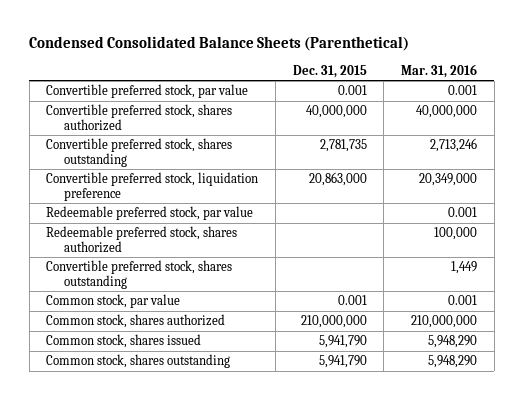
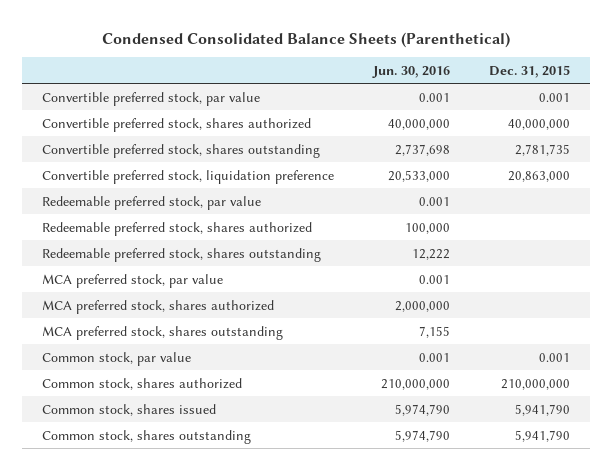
[401,63,478,78] Mar. 31, 2016 -> none
none -> [371,65,450,78] Jun. 30, 2016
[46,260,233,289] Convertible preferred stock, shares outstanding -> [41,247,321,262] Redeemable preferred stock, shares outstanding
none -> [41,273,223,288] MCA preferred stock, par value
none -> [41,299,274,314] MCA preferred stock, shares authorized
none -> [41,325,283,340] MCA preferred stock, shares outstanding

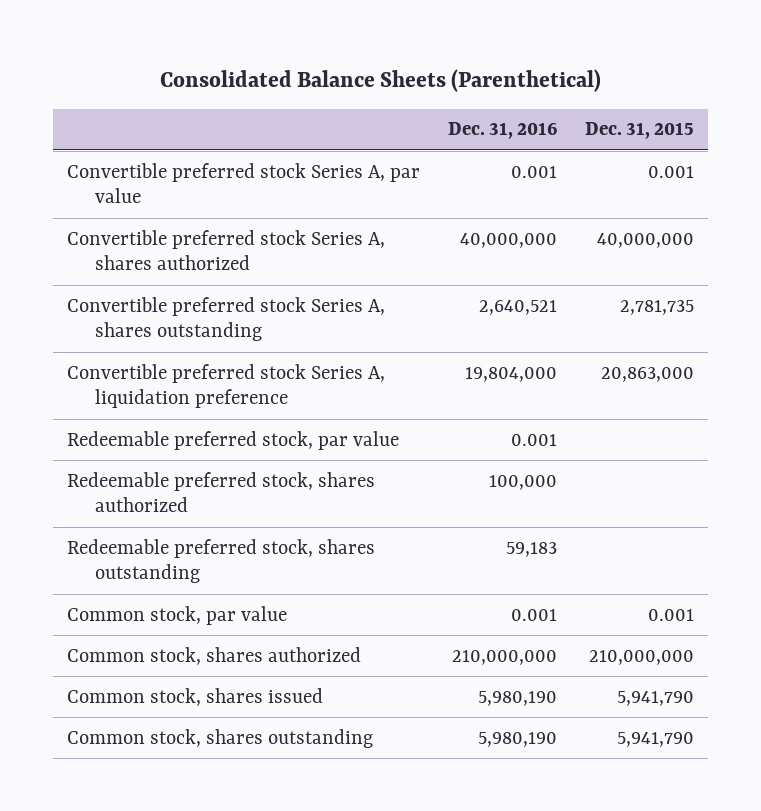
[101,31,510,48] Condensed Consolidated Balance Sheets (Parenthetical) -> [159,68,601,92] Consolidated Balance Sheets (Parenthetical)
[371,65,450,78] Jun. 30, 2016 -> none
none -> [448,122,558,140] Dec. 31, 2016
[41,91,260,106] Convertible preferred stock, par value -> [67,162,421,204] Convertible preferred stock Series A, par value
[41,117,311,132] Convertible preferred stock, shares authorized -> [67,229,386,271] Convertible preferred stock Series A, shares authorized
[41,143,320,158] Convertible preferred stock, shares outstanding -> [67,296,386,342] Convertible preferred stock Series A, shares outstanding
[41,169,334,184] Convertible preferred stock, liquidation preference -> [67,363,386,409] Convertible preferred stock Series A, liquidation preference
[41,273,223,288] MCA preferred stock, par value -> none
[41,299,274,314] MCA preferred stock, shares authorized -> none
[41,325,283,340] MCA preferred stock, shares outstanding -> none

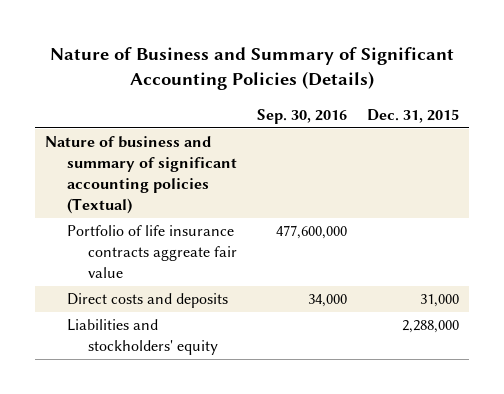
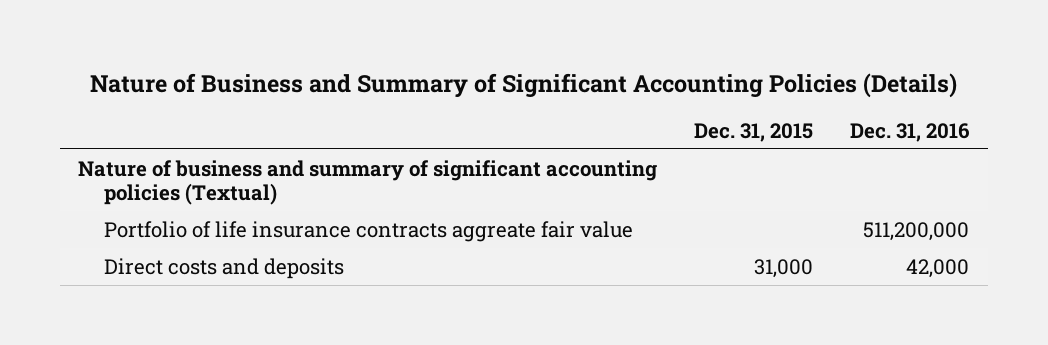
[257,108,348,124] Sep. 30, 2016 -> none
none -> [850,122,971,142] Dec. 31, 2016
[66,319,219,356] Liabilities and stockholders' equity -> none

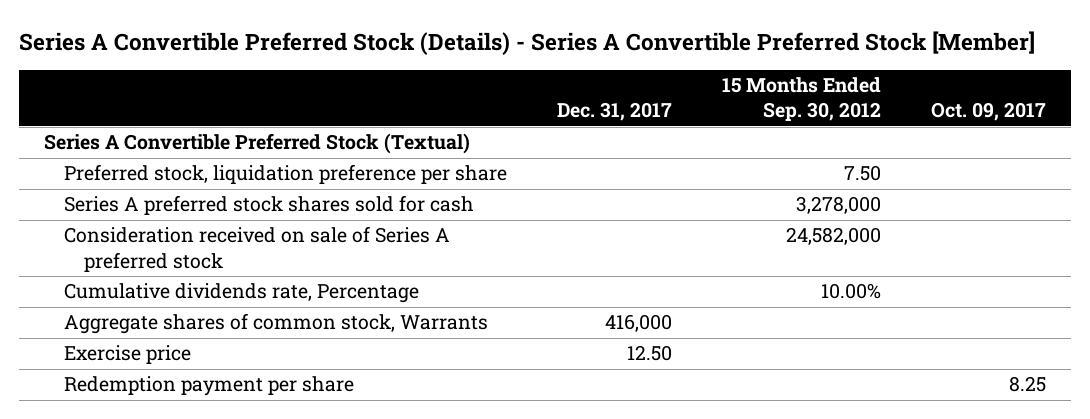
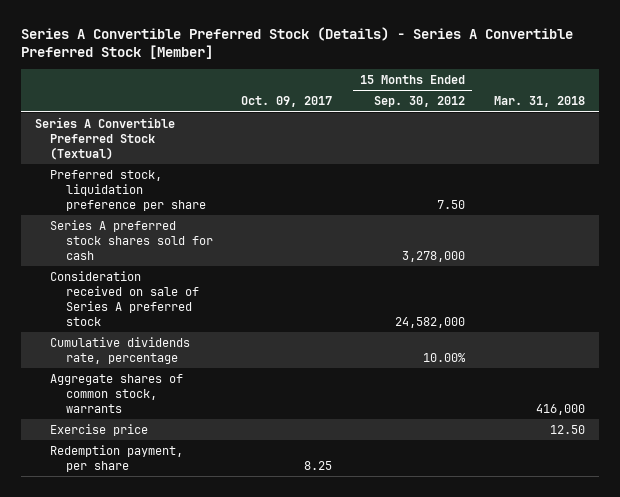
[557,102,673,122] Dec. 31, 2017 -> none
none -> [493,96,585,108] Mar. 31, 2018
[64,283,420,304] Cumulative dividends rate, Percentage -> [50,336,191,364] Cumulative dividends rate, percentage
[64,313,489,335] Aggregate shares of common stock, Warrants -> [50,373,184,413] Aggregate shares of common stock, warrants
[64,376,355,397] Redemption payment per share -> [50,444,184,472] Redemption payment, per share

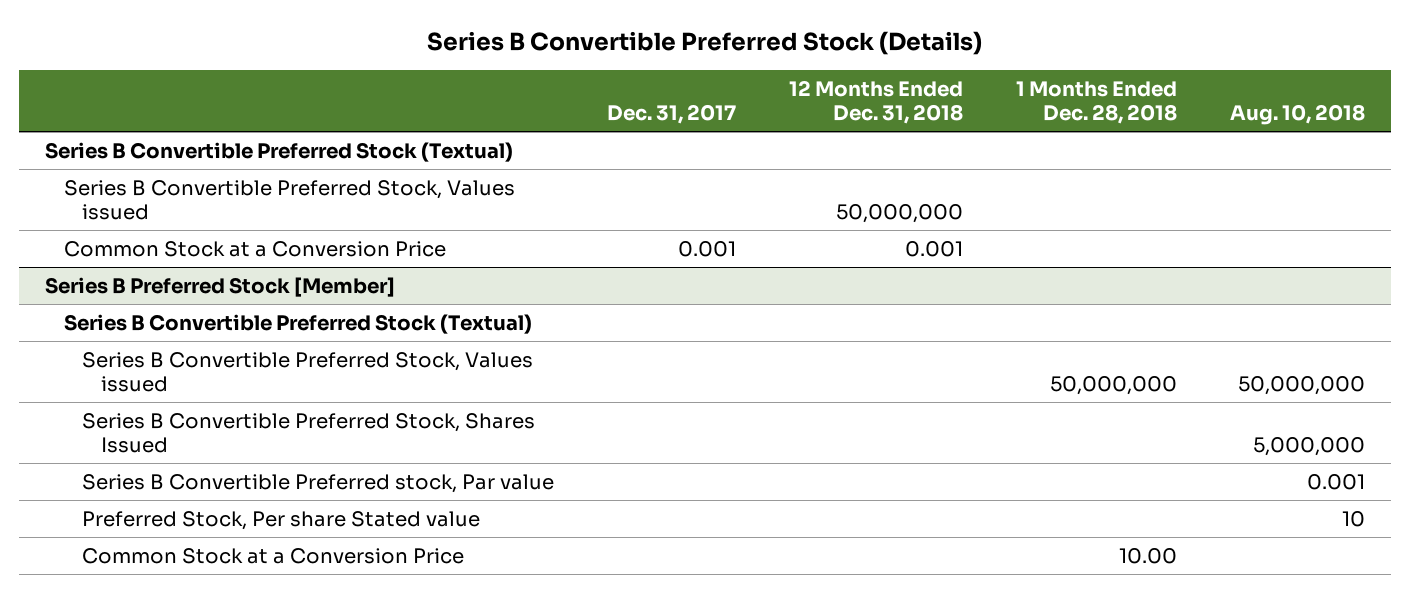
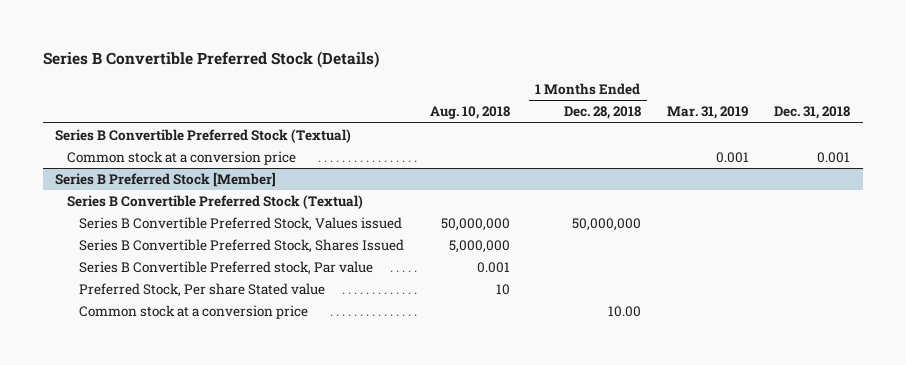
[607,104,737,125] Dec. 31, 2017 -> none
[789,80,964,125] 12 Months Ended Dec. 31, 2018 -> none
none -> [666,106,749,120] Mar. 31, 2019
none -> [774,106,851,120] Dec. 31, 2018
[63,179,515,220] Series B Convertible Preferred Stock, Values issued -> none
[63,240,446,257] Common Stock at a Conversion Price -> [67,151,297,166] Common stock at a conversion price
[82,547,465,564] Common Stock at a Conversion Price -> [79,305,309,320] Common stock at a conversion price

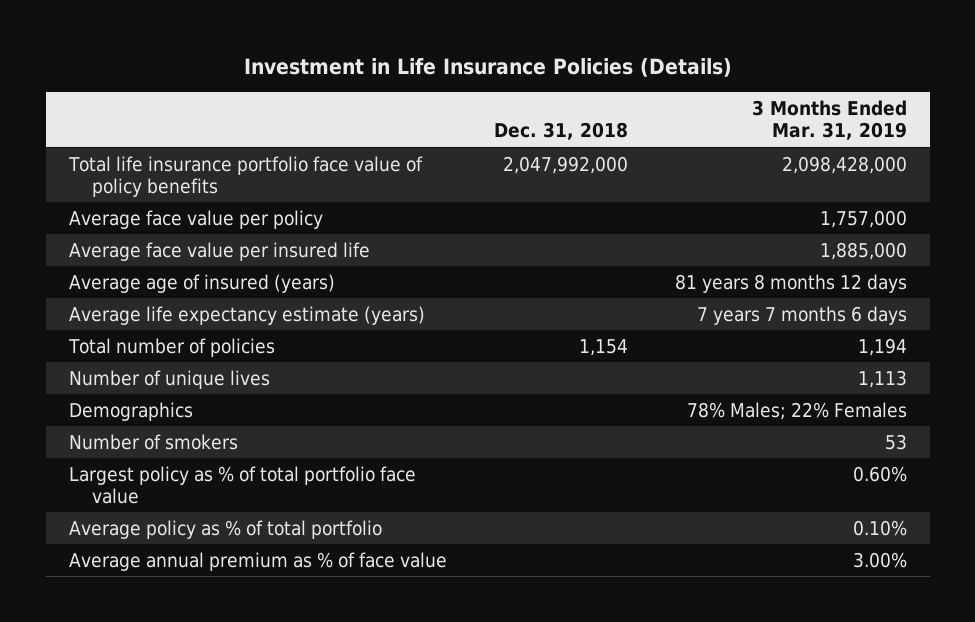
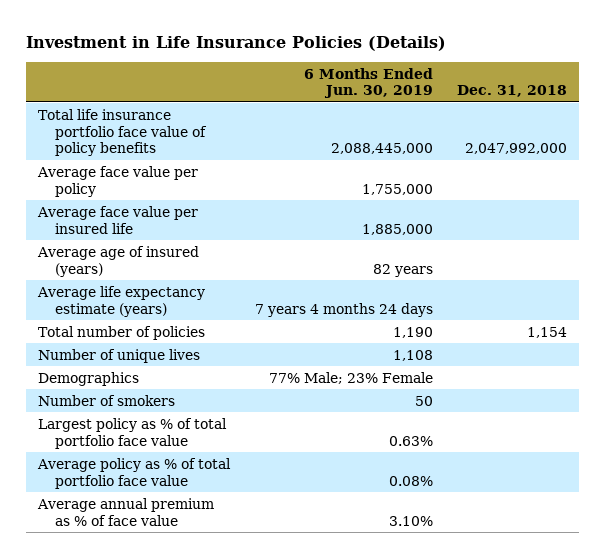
[751,100,907,141] 3 Months Ended Mar. 31, 2019 -> none
none -> [303,67,433,99] 6 Months Ended Jun. 30, 2019
[68,519,382,539] Average policy as % of total portfolio -> [37,457,232,489] Average policy as % of total portfolio face value

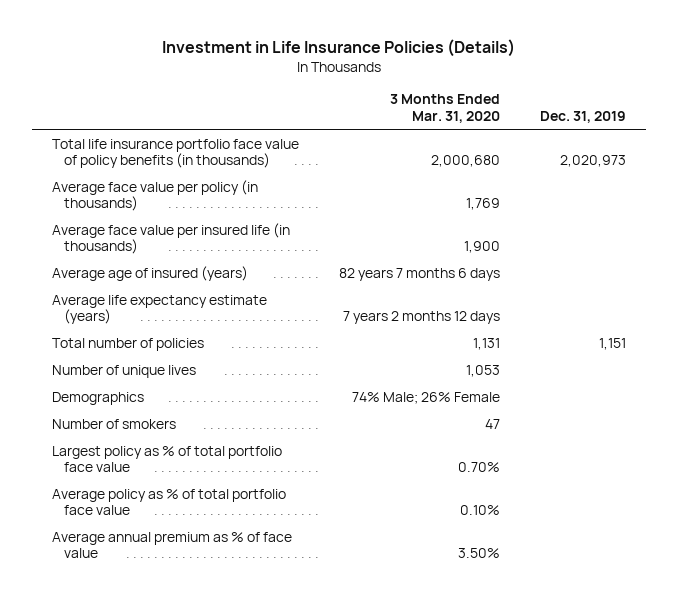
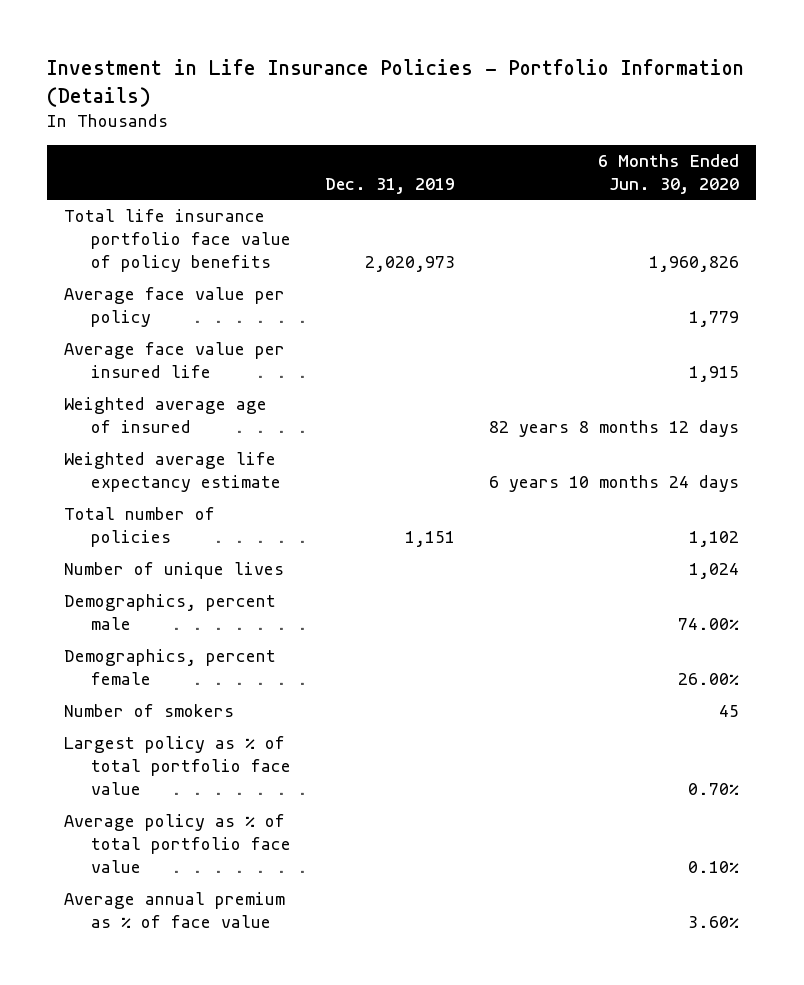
[162,39,516,58] Investment in Life Insurance Policies (Details) -> [47,58,745,107] Investment in Life Insurance Policies - Portfolio Information (Details)
[390,94,501,123] 3 Months Ended Mar. 31, 2020 -> none
none -> [598,153,740,194] 6 Months Ended Jun. 30, 2020
[51,138,299,169] Total life insurance portfolio face value of policy benefits (in thousands) -> [64,208,292,272] Total life insurance portfolio face value of policy benefits
[51,179,258,212] Average face value per policy (in thousands) -> [64,286,286,327] Average face value per policy
[51,222,290,255] Average face value per insured life (in thousands) -> [64,341,286,378] Average face value per insured life
[51,265,248,281] Average age of insured (years) -> [64,396,268,433] Weighted average age of insured
[51,294,267,325] Average life expectancy estimate (years) -> [64,451,282,492] Weighted average life expectancy estimate
[51,391,144,405] Demographics -> none
none -> [64,593,277,630] Demographics, percent male
none -> [64,648,277,685] Demographics, percent female

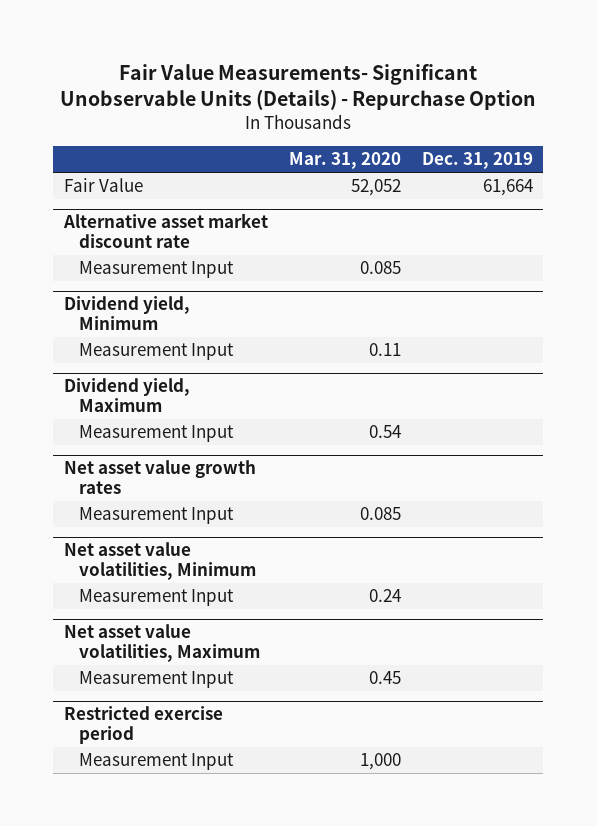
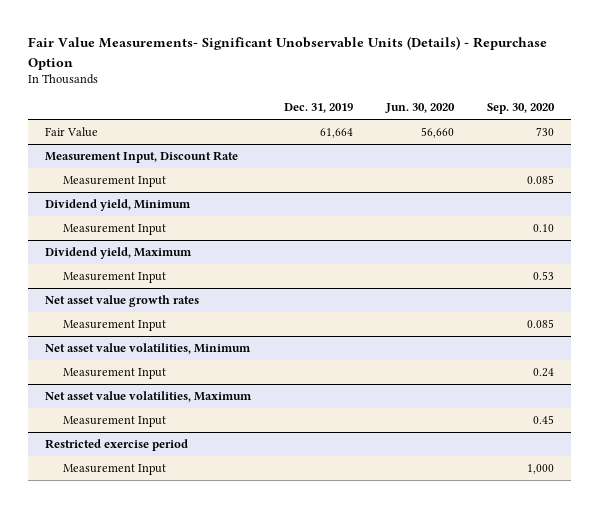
[288,152,401,170] Mar. 31, 2020 -> none
none -> [385,103,456,114] Jun. 30, 2020
none -> [487,103,556,115] Sep. 30, 2020
[62,213,268,249] Alternative asset market discount rate -> [44,150,238,163] Measurement Input, Discount Rate

